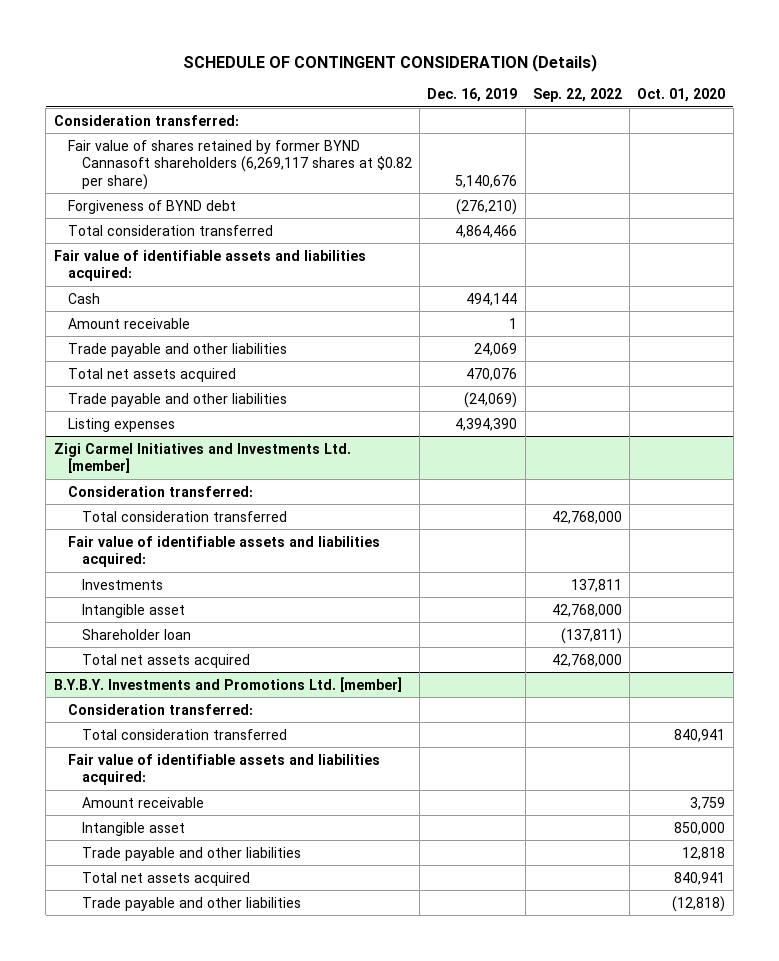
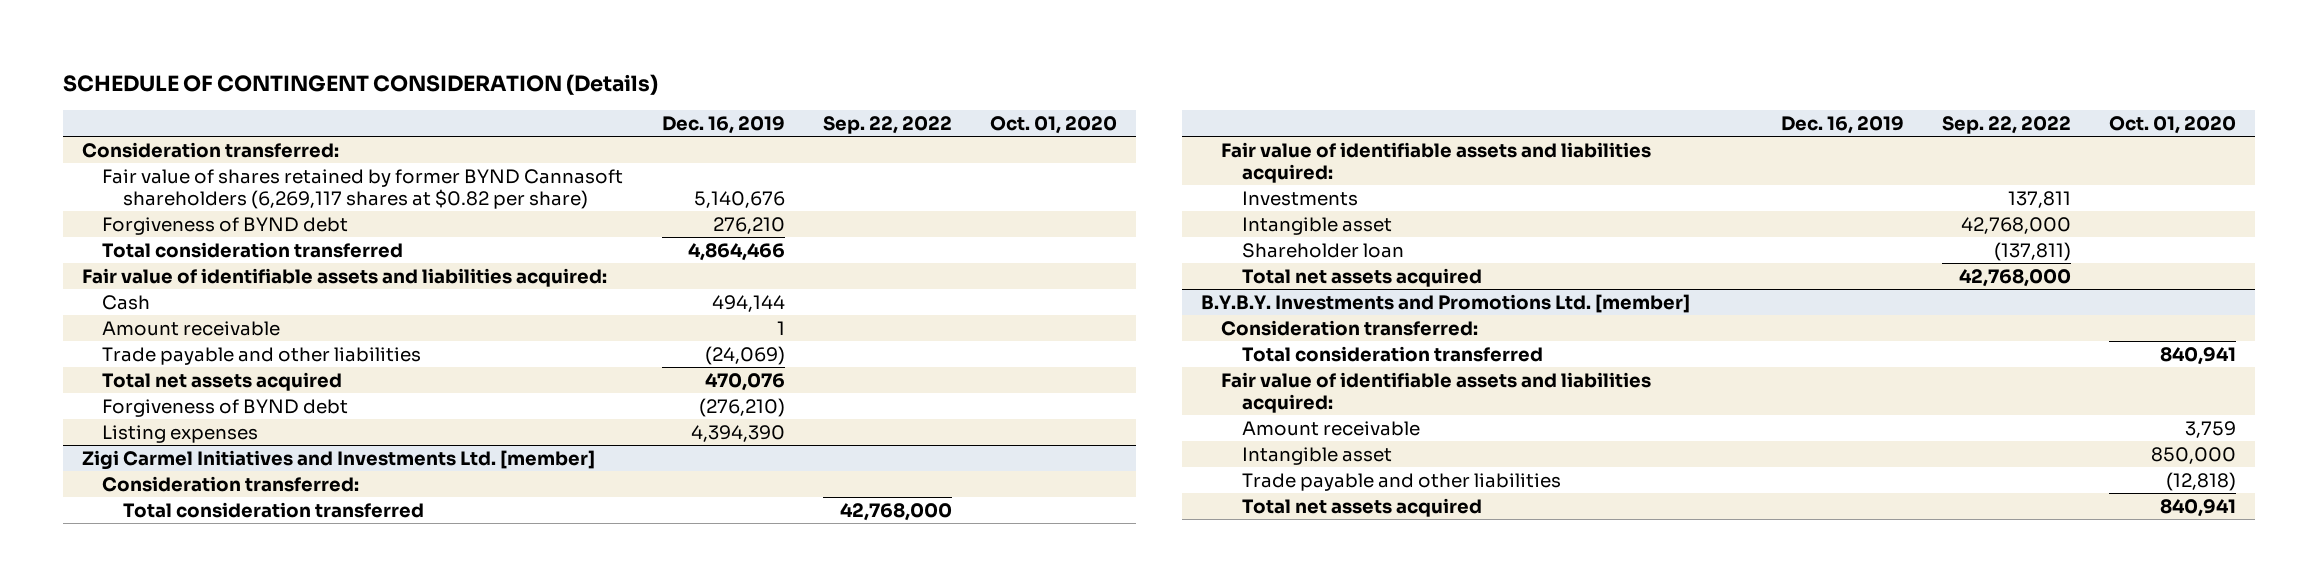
none -> [102,216,349,235] Forgiveness of BYND debt
[67,342,287,357] Trade payable and other liabilities -> none
[67,367,236,382] Total net assets acquired -> [102,371,343,391] Total net assets acquired
[67,199,236,214] Forgiveness of BYND debt -> [102,398,349,417] Forgiveness of BYND debt
[81,846,301,861] Trade payable and other liabilities -> none
[81,871,250,886] Total net assets acquired -> [1241,497,1482,517] Total net assets acquired

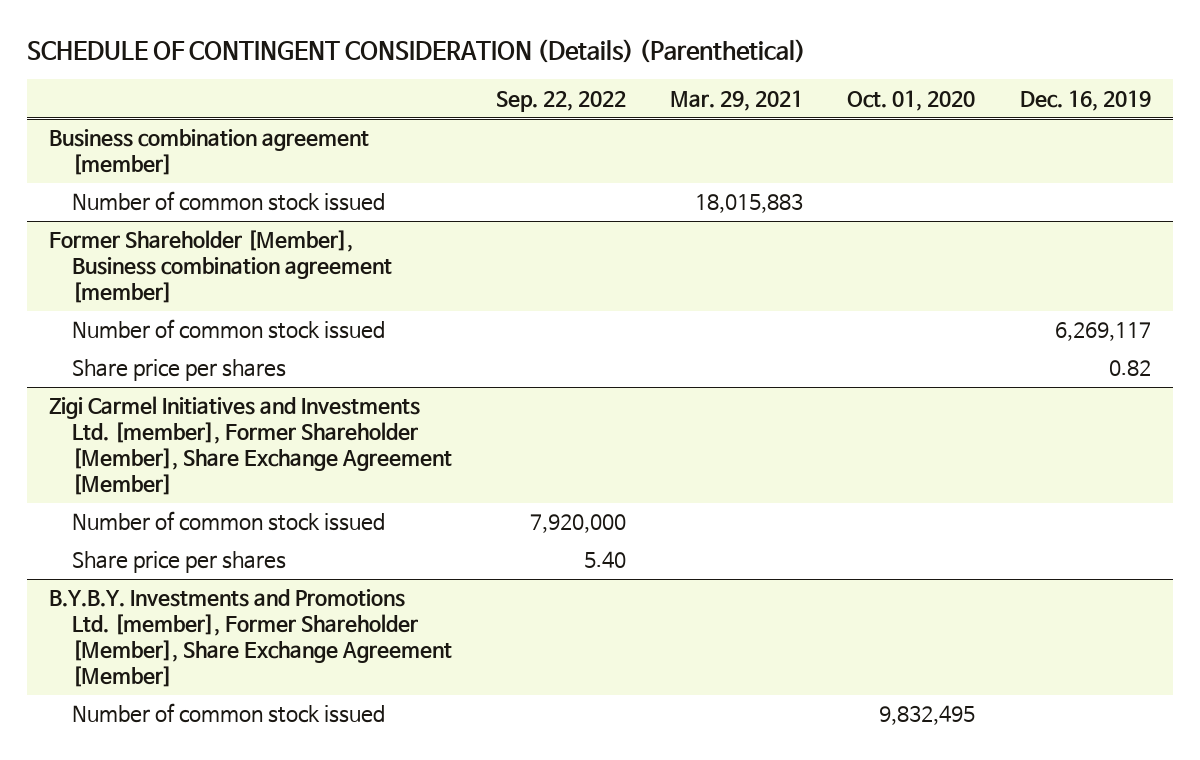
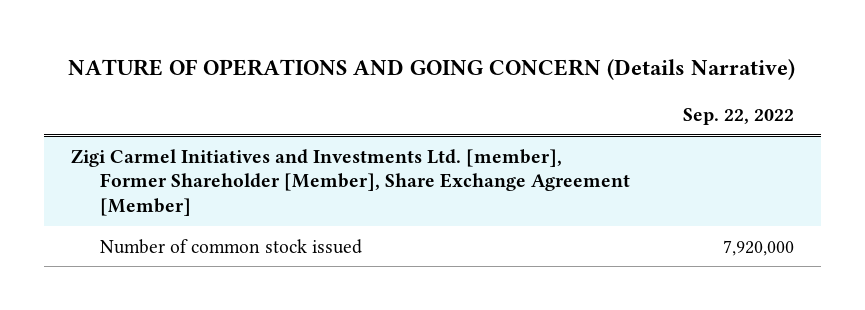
[27,39,807,64] SCHEDULE OF CONTINGENT CONSIDERATION (Details) (Parenthetical) -> [68,58,796,80] NATURE OF OPERATIONS AND GOING CONCERN (Details Narrative)
[670,89,804,111] Mar. 29, 2021 -> none
[847,89,976,111] Oct. 01, 2020 -> none
[1019,89,1151,111] Dec. 16, 2019 -> none
[49,129,370,176] Business combination agreement [member] -> none
[71,191,385,212] Number of common stock issued -> none
[49,230,392,304] Former Shareholder [Member], Business combination agreement [member] -> none
[71,319,385,340] Number of common stock issued -> none
[71,359,286,382] Share price per shares -> none
[71,551,286,574] Share price per shares -> none
[49,589,452,687] B.Y.B.Y. Investments and Promotions Ltd. [member], Former Shareholder [Member], Share Exchange Agreement [Member] -> none
[71,703,385,724] Number of common stock issued -> none

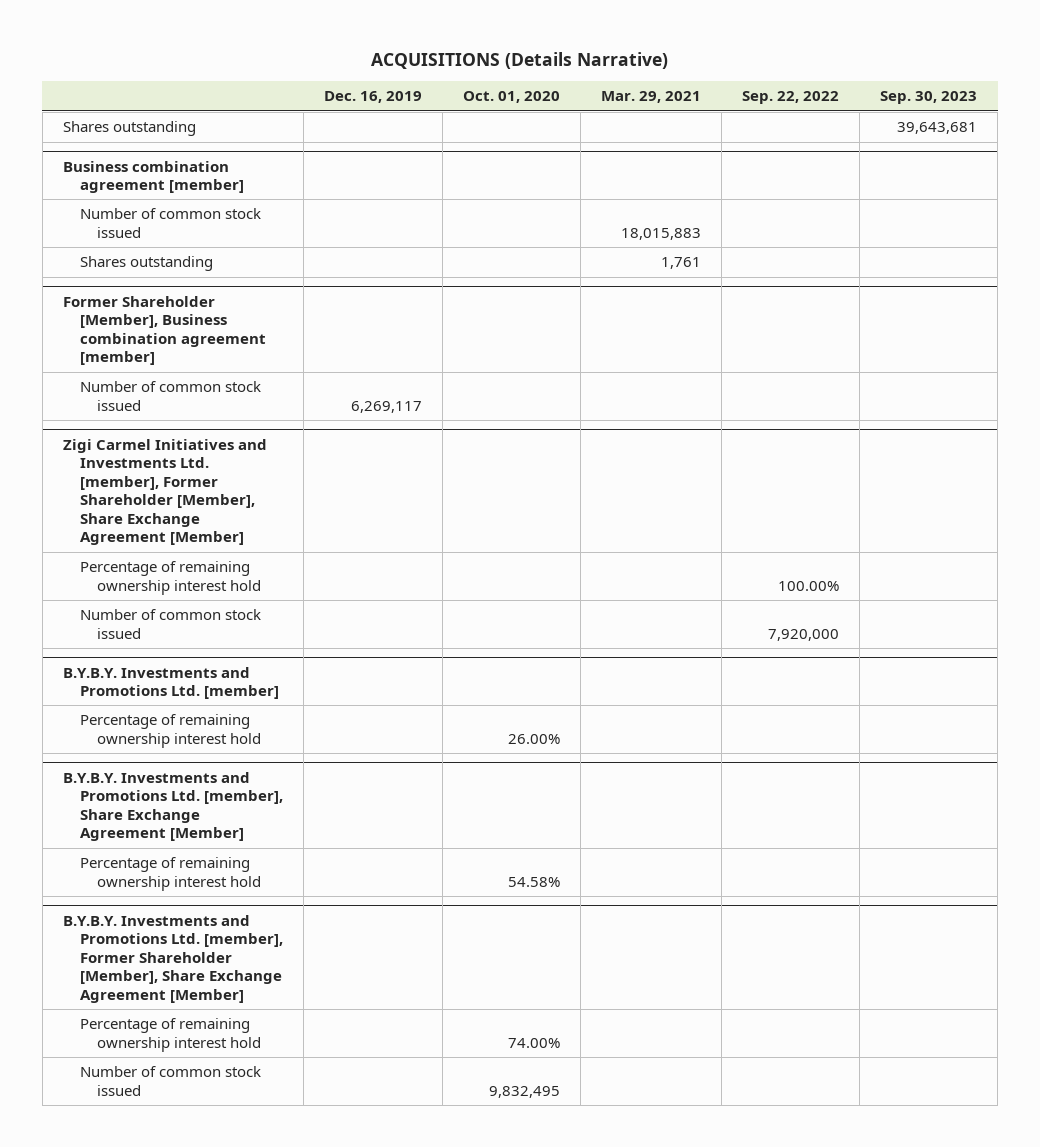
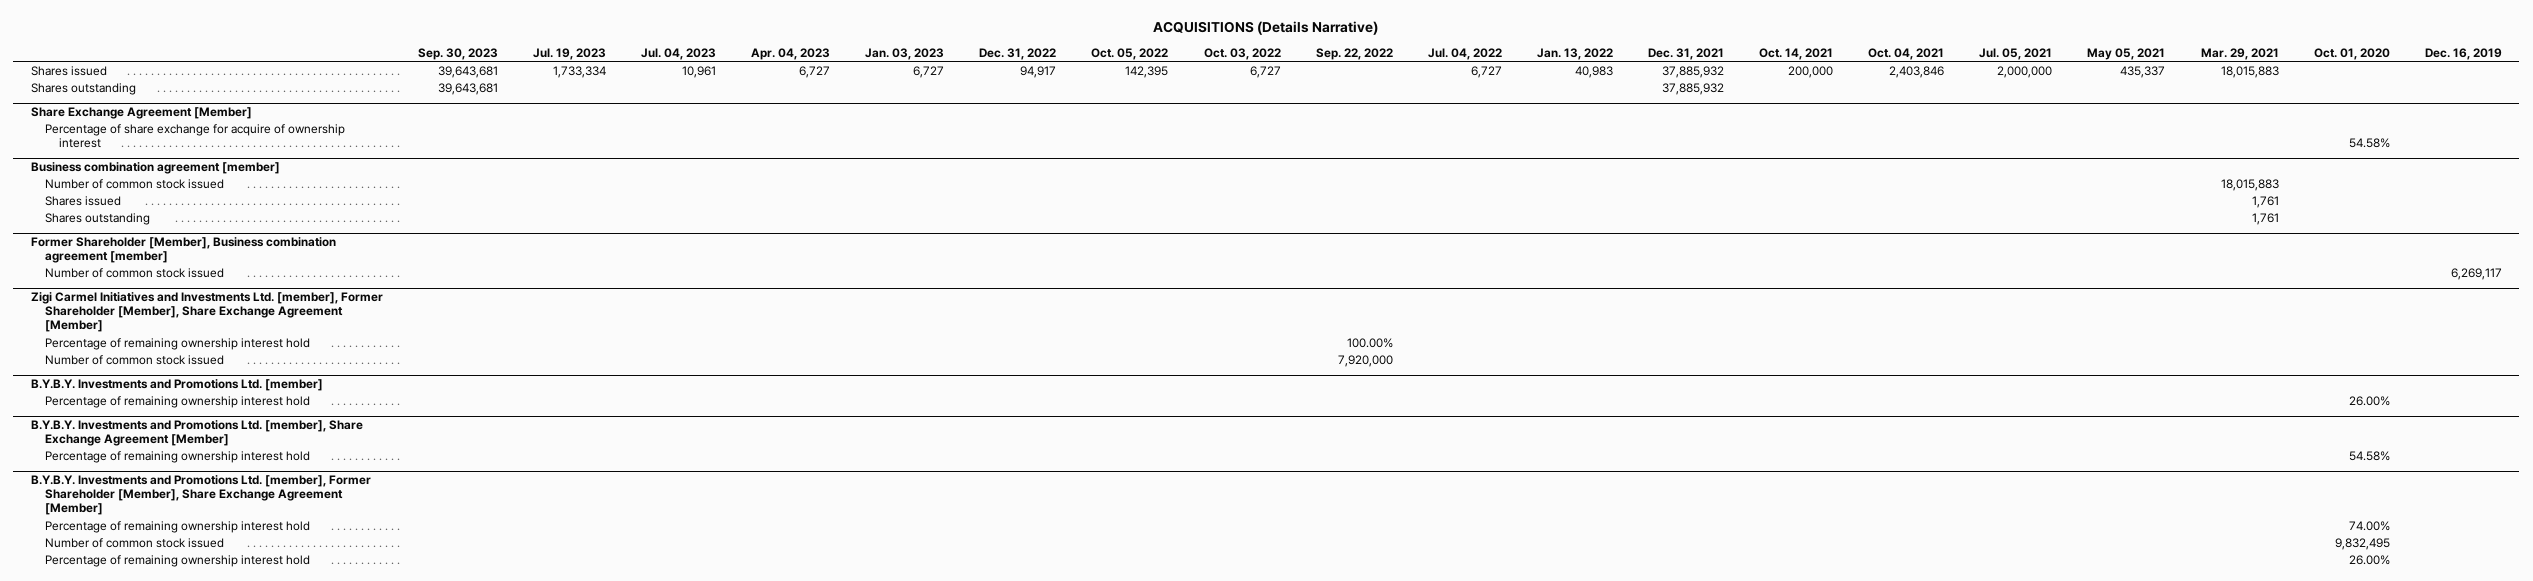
none -> [532,47,606,60] Jul. 19, 2023
none -> [641,47,717,60] Jul. 04, 2023
none -> [751,47,831,60] Apr. 04, 2023
none -> [865,47,945,60] Jan. 03, 2023
none -> [979,47,1057,60] Dec. 31, 2022
none -> [1091,47,1169,60] Oct. 05, 2022
none -> [1203,47,1281,60] Oct. 03, 2022
none -> [1427,47,1502,60] Jul. 04, 2022
none -> [1536,47,1613,60] Jan. 13, 2022
none -> [1648,47,1725,60] Dec. 31, 2021
none -> [1759,47,1834,60] Oct. 14, 2021
none -> [1868,47,1945,60] Oct. 04, 2021
none -> [1979,47,2053,60] Jul. 05, 2021
none -> [2087,47,2166,60] May 05, 2021
none -> [30,65,107,76] Shares issued
none -> [30,106,252,119] Share Exchange Agreement [Member]
none -> [44,123,345,148] Percentage of share exchange for acquire of ownership interest
none -> [44,195,121,206] Shares issued
none -> [44,554,310,567] Percentage of remaining ownership interest hold

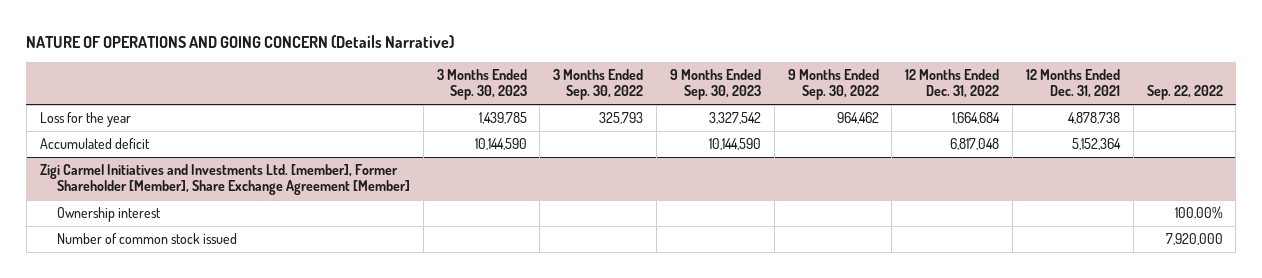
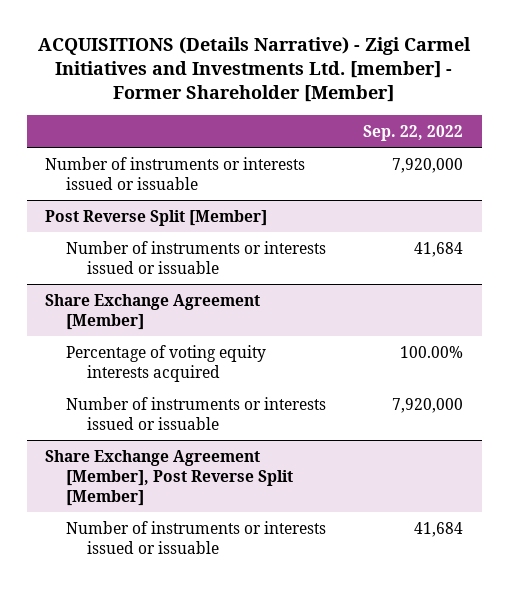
[26,34,455,48] NATURE OF OPERATIONS AND GOING CONCERN (Details Narrative) -> [38,36,472,103] ACQUISITIONS (Details Narrative) - Zigi Carmel Initiatives and Investments Ltd. [member] - Former Shareholder [Member]
[436,68,527,101] 3 Months Ended Sep. 30, 2023 -> none
[553,68,644,101] 3 Months Ended Sep. 30, 2022 -> none
[669,68,761,101] 9 Months Ended Sep. 30, 2023 -> none
[787,68,879,101] 9 Months Ended Sep. 30, 2022 -> none
[905,68,1000,99] 12 Months Ended Dec. 31, 2022 -> none
[1025,68,1120,99] 12 Months Ended Dec. 31, 2021 -> none
[39,112,131,128] Loss for the year -> none
[39,138,150,150] Accumulated deficit -> none
none -> [45,156,306,190] Number of instruments or interests issued or issuable
none -> [45,209,268,226] Post Reverse Split [Member]
none -> [65,240,326,274] Number of instruments or interests issued or issuable
[39,164,410,196] Zigi Carmel Initiatives and Investments Ltd. [member], Former Shareholder [Member], Share Exchange Agreement [Member] -> [45,293,261,330] Share Exchange Agreement [Member]
[56,207,161,223] Ownership interest -> [65,344,266,382] Percentage of voting equity interests acquired
[56,233,237,245] Number of common stock issued -> [65,396,326,430] Number of instruments or interests issued or issuable
none -> [45,449,293,506] Share Exchange Agreement [Member], Post Reverse Split [Member]
none -> [65,520,326,554] Number of instruments or interests issued or issuable

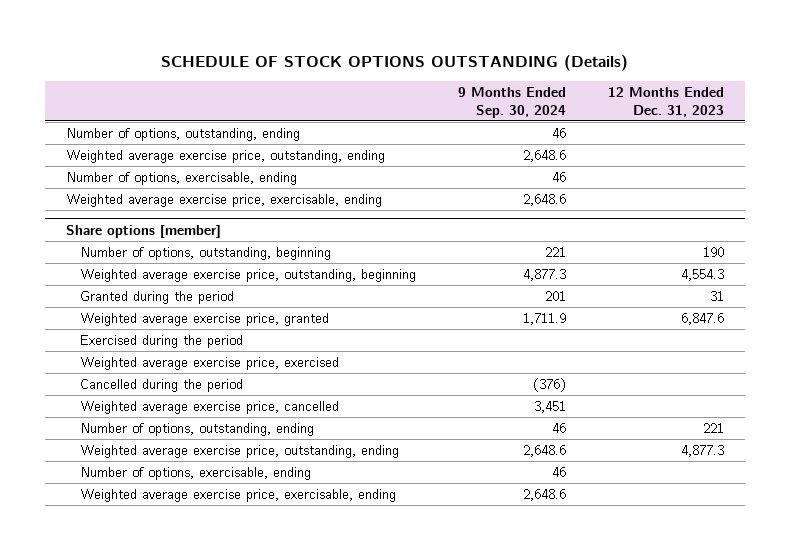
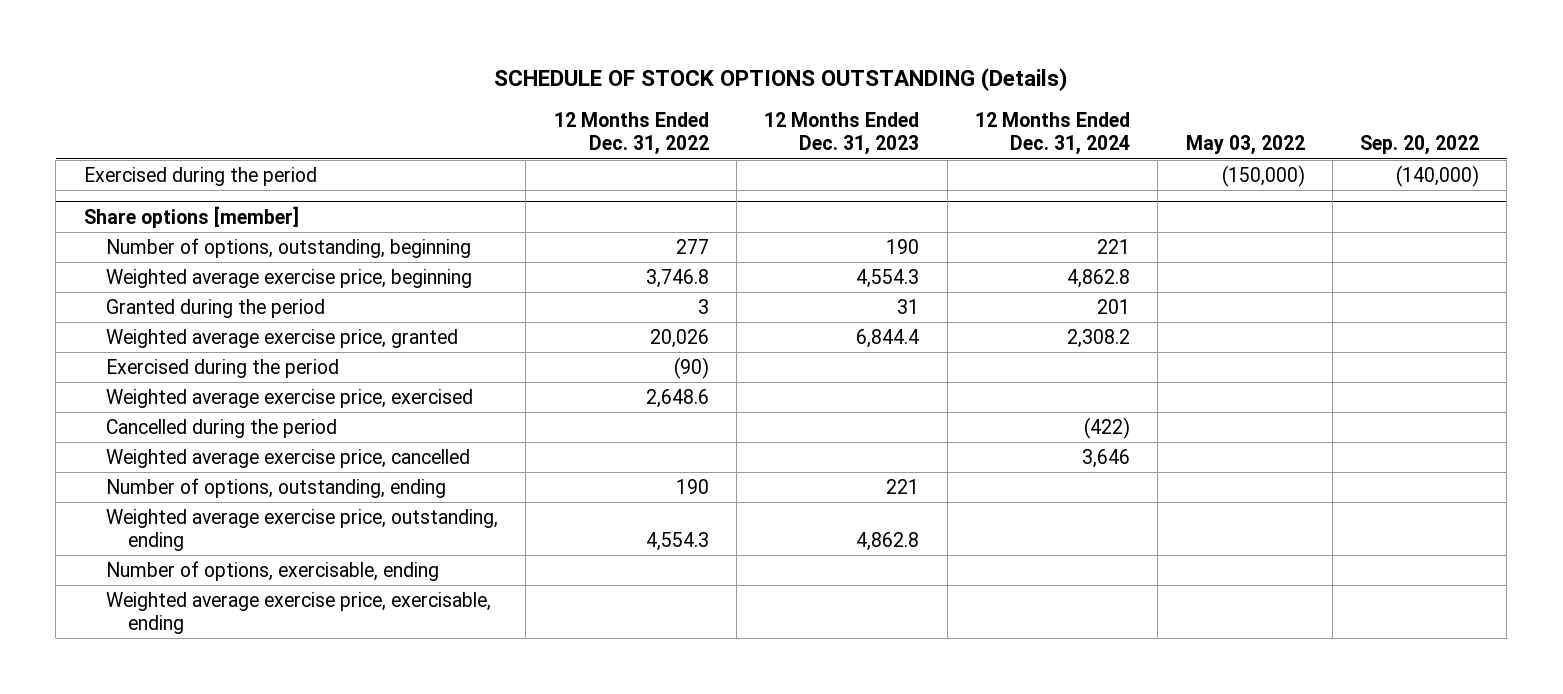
[457,87,566,118] 9 Months Ended Sep. 30, 2024 -> none
none -> [553,112,709,156] 12 Months Ended Dec. 31, 2022
none -> [974,112,1130,156] 12 Months Ended Dec. 31, 2024
none -> [1185,135,1305,156] May 03, 2022
none -> [1360,135,1480,156] Sep. 20, 2022
[66,127,301,141] Number of options, outstanding, ending -> none
[66,149,386,163] Weighted average exercise price, outstanding, ending -> none
[66,171,298,185] Number of options, exercisable, ending -> none
[66,193,383,207] Weighted average exercise price, exercisable, ending -> none
none -> [83,166,317,186] Exercised during the period
[79,268,416,282] Weighted average exercise price, outstanding, beginning -> [105,268,472,288] Weighted average exercise price, beginning
[680,312,724,325] 6,847.6 -> [856,328,920,348] 6,844.4
[680,444,724,457] 4,877.3 -> [856,532,920,552] 4,862.8

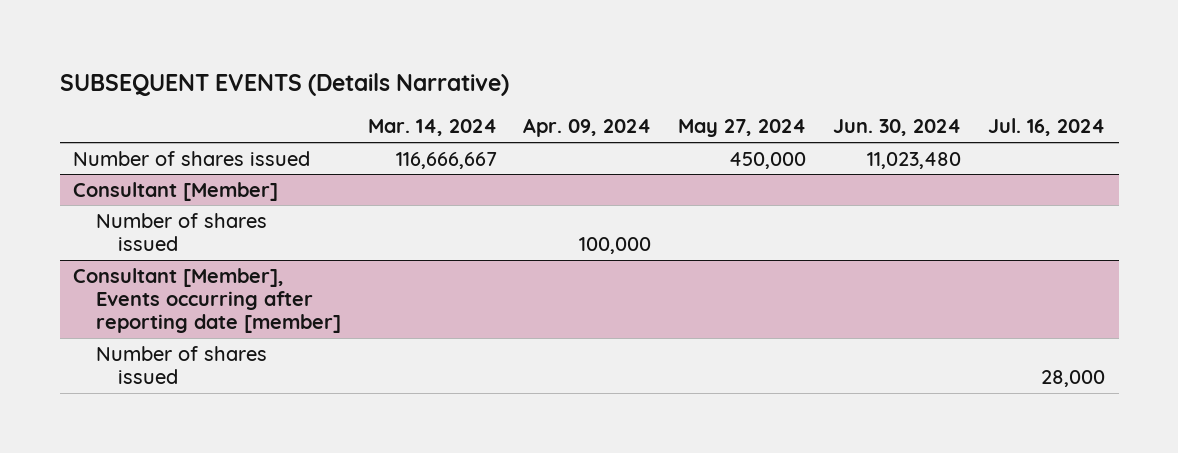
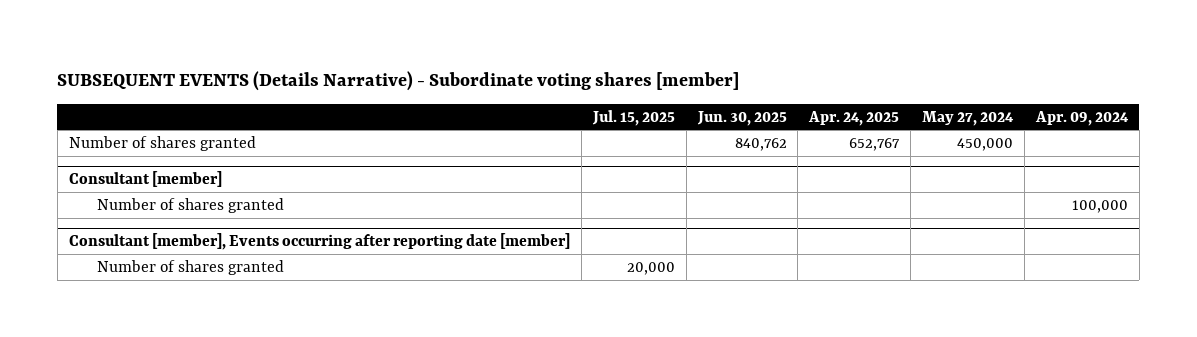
[59,72,509,96] SUBSEQUENT EVENTS (Details Narrative) -> [57,70,740,91] SUBSEQUENT EVENTS (Details Narrative) - Subordinate voting shares [member]
[367,119,497,137] Mar. 14, 2024 -> none
[833,119,962,137] Jun. 30, 2024 -> none
[988,118,1106,137] Jul. 16, 2024 -> none
none -> [591,109,675,126] Jul. 15, 2025
none -> [696,110,787,126] Jun. 30, 2025
none -> [808,110,900,126] Apr. 24, 2025
[72,150,310,166] Number of shares issued -> [68,135,256,151] Number of shares granted
[72,181,278,201] Consultant [Member] -> [68,171,222,188] Consultant [member]
[95,212,267,252] Number of shares issued -> [97,197,285,213] Number of shares granted
[72,267,341,334] Consultant [Member], Events occurring after reporting date [member] -> [68,233,570,251] Consultant [member], Events occurring after reporting date [member]
[95,345,267,385] Number of shares issued -> [97,259,285,275] Number of shares granted

